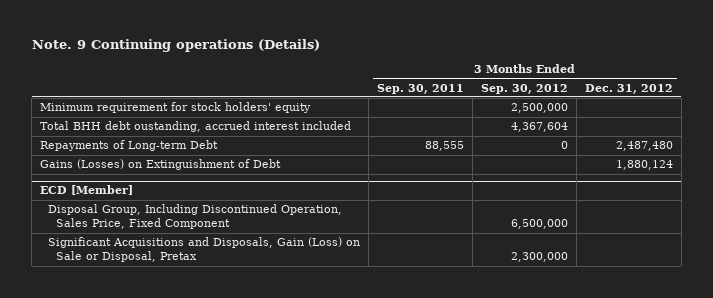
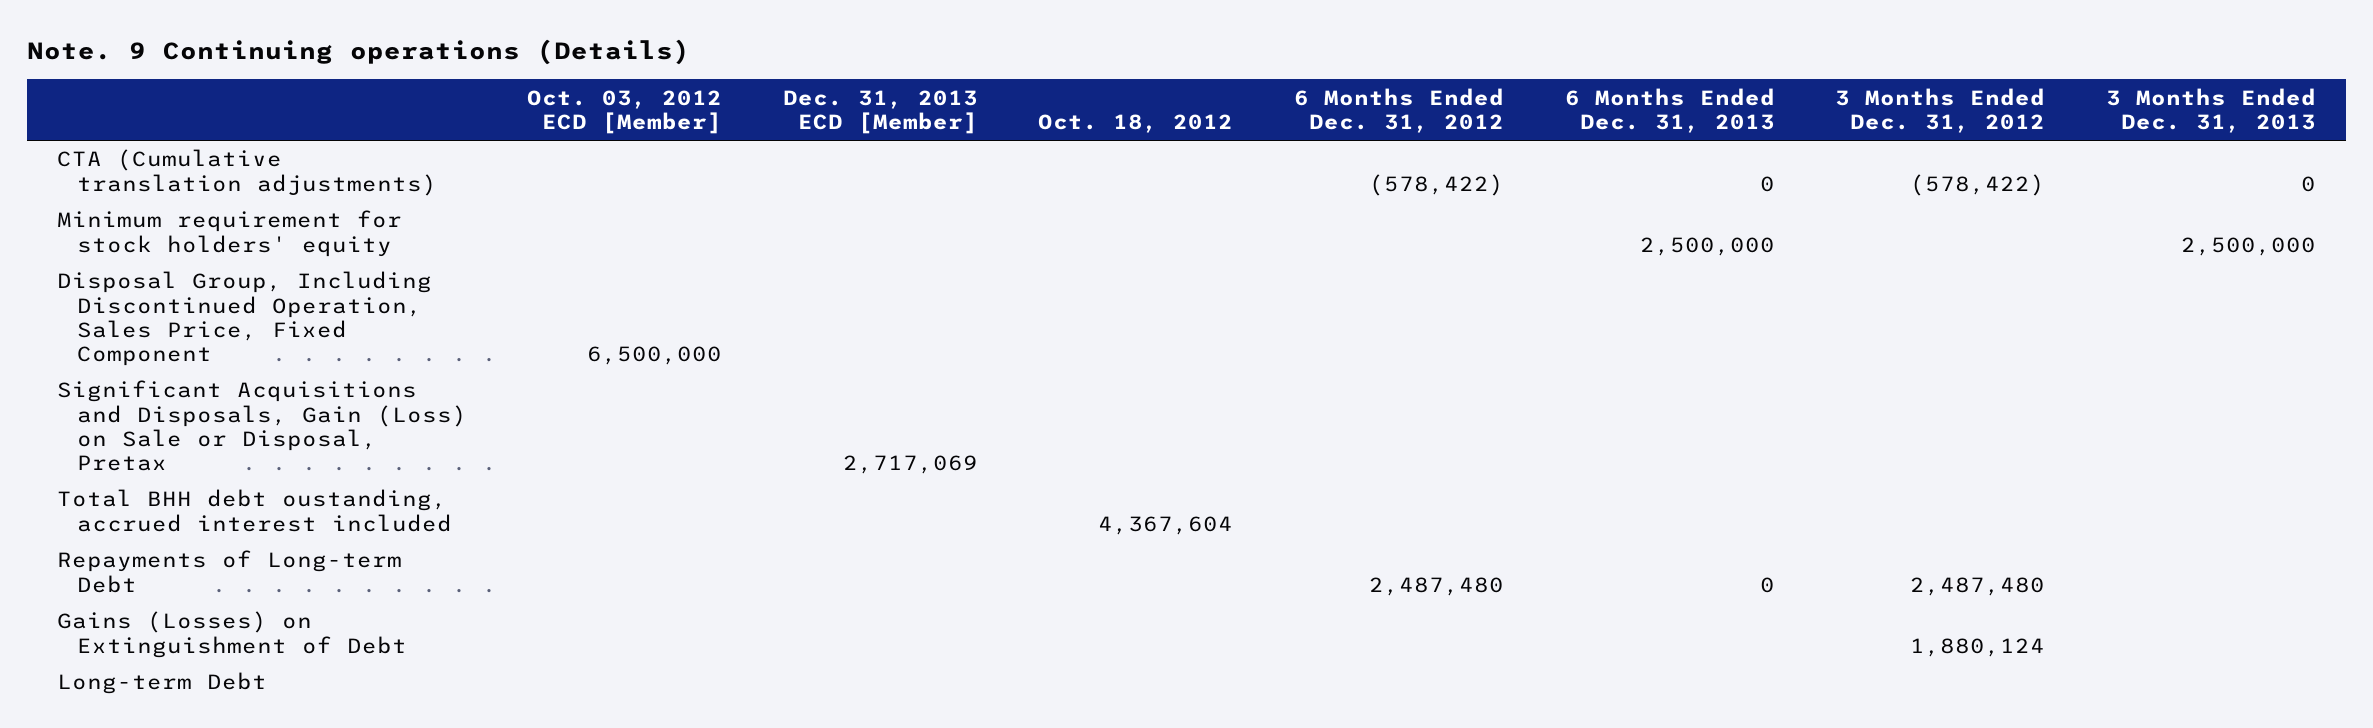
[376,83,464,94] Sep. 30, 2011 -> none
[480,83,568,94] Sep. 30, 2012 -> none
none -> [527,89,723,134] Oct. 03, 2012 ECD [Member]
none -> [782,89,978,134] Dec. 31, 2013 ECD [Member]
none -> [1038,113,1234,133] Oct. 18, 2012
none -> [1294,87,1505,133] 6 Months Ended Dec. 31, 2012
none -> [1564,87,1775,133] 6 Months Ended Dec. 31, 2013
none -> [2106,87,2317,133] 3 Months Ended Dec. 31, 2013
none -> [57,149,437,196] CTA (Cumulative translation adjustments)
none -> [57,271,433,367] Disposal Group, Including Discontinued Operation, Sales Price, Fixed Component
none -> [57,380,467,472] Significant Acquisitions and Disposals, Gain (Loss) on Sale or Disposal, Pretax
[40,185,134,196] ECD [Member] -> none
[48,204,343,230] Disposal Group, Including Discontinued Operation, Sales Price, Fixed Component -> none
[48,237,361,263] Significant Acquisitions and Disposals, Gain (Loss) on Sale or Disposal, Pretax -> none
none -> [57,672,268,695] Long-term Debt

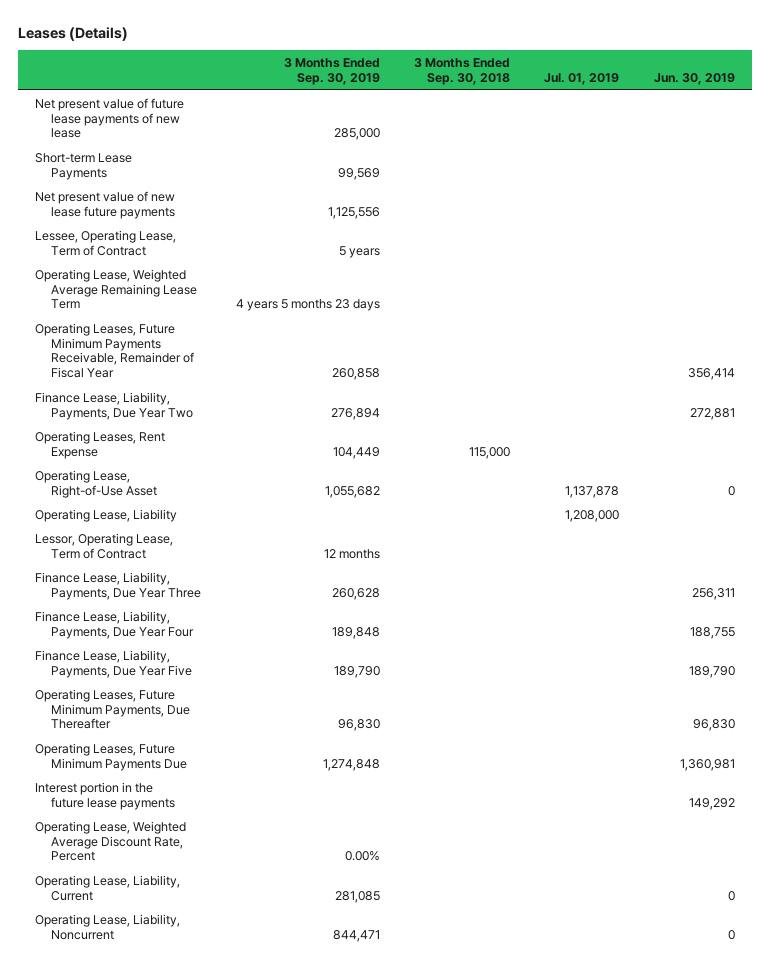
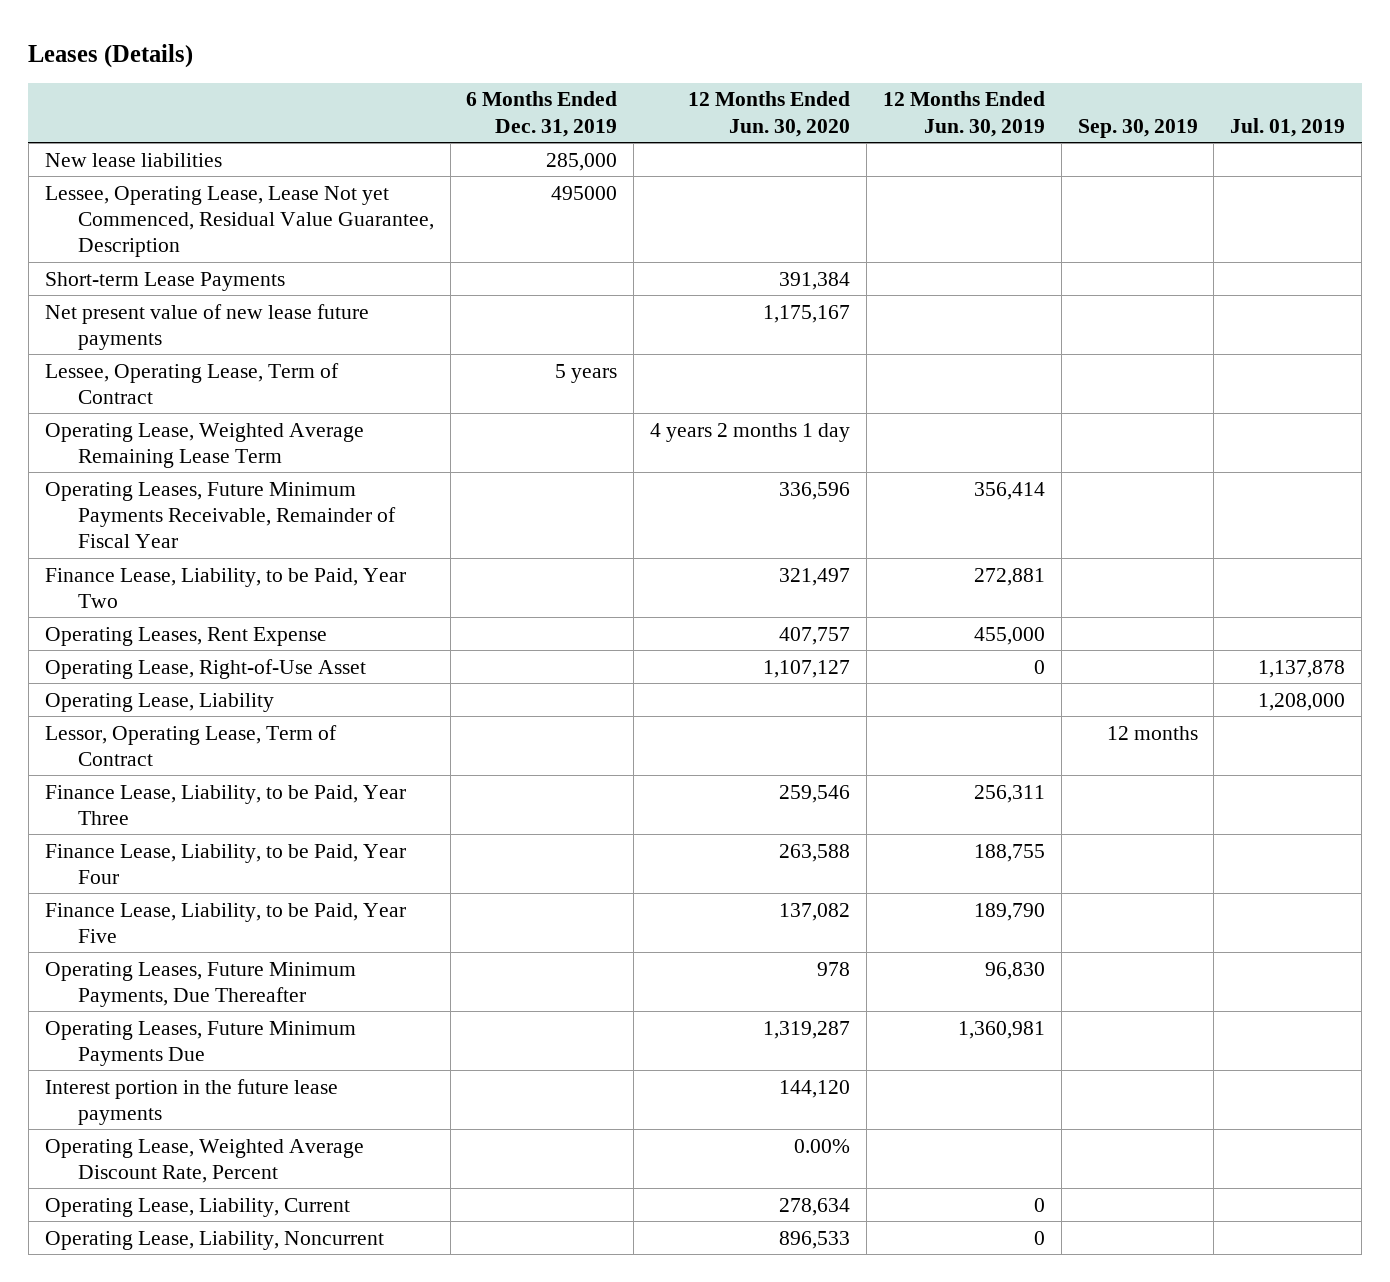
[283,58,380,85] 3 Months Ended Sep. 30, 2019 -> none
[413,58,510,85] 3 Months Ended Sep. 30, 2018 -> none
[653,72,735,85] Jun. 30, 2019 -> none
none -> [466,91,618,137] 6 Months Ended Dec. 31, 2019
none -> [688,91,851,137] 12 Months Ended Jun. 30, 2020
none -> [882,91,1045,137] 12 Months Ended Jun. 30, 2019
none -> [1077,118,1198,138] Sep. 30, 2019
[35,97,185,139] Net present value of future lease payments of new lease -> none
none -> [44,152,222,167] New lease liabilities
none -> [44,185,434,257] Lessee, Operating Lease, Lease Not yet Commenced, Residual Value Guarantee, Description
[35,391,194,420] Finance Lease, Liability, Payments, Due Year Two -> [44,567,406,608] Finance Lease, Liability, to be Paid, Year Two
[35,571,202,600] Finance Lease, Liability, Payments, Due Year Three -> [44,784,406,825] Finance Lease, Liability, to be Paid, Year Three
[35,610,195,639] Finance Lease, Liability, Payments, Due Year Four -> [44,843,406,884] Finance Lease, Liability, to be Paid, Year Four
[35,649,193,678] Finance Lease, Liability, Payments, Due Year Five -> [44,902,406,943] Finance Lease, Liability, to be Paid, Year Five

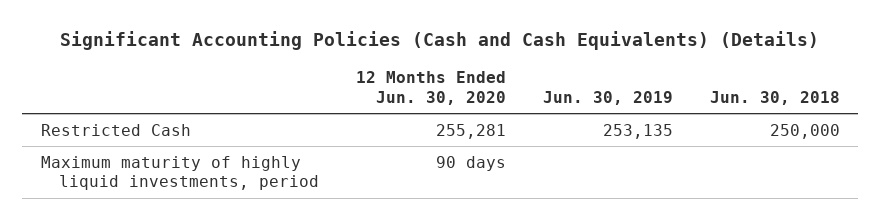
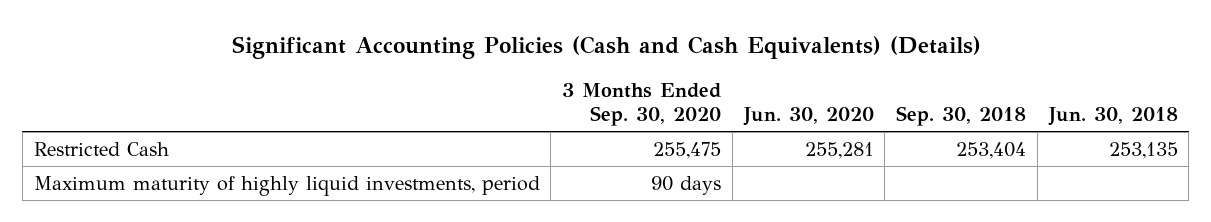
[355,70,506,105] 12 Months Ended Jun. 30, 2020 -> none
[542,90,673,105] Jun. 30, 2019 -> none
none -> [562,83,722,126] 3 Months Ended Sep. 30, 2020
none -> [742,106,874,126] Jun. 30, 2020
none -> [896,105,1027,126] Sep. 30, 2018
[769,123,840,139] 250,000 -> [1108,141,1178,159] 253,135

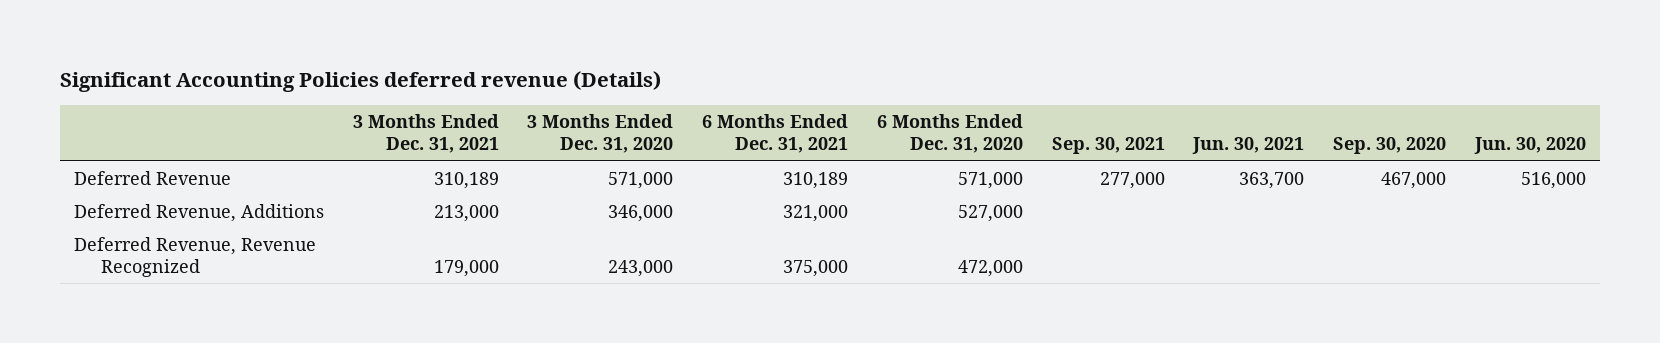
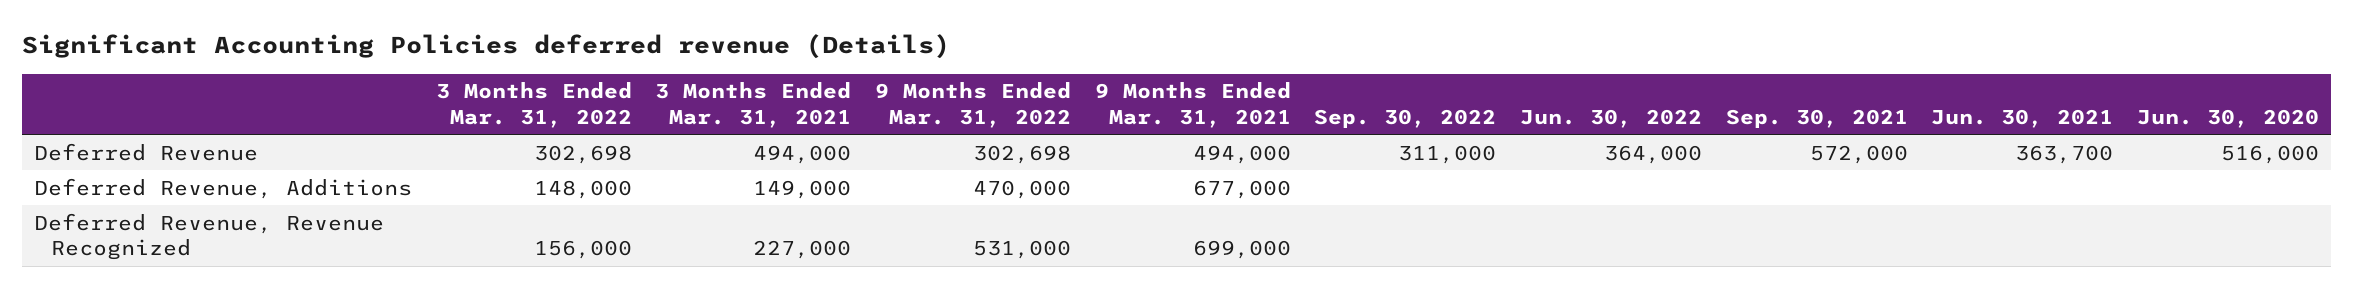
[352,114,499,154] 3 Months Ended Dec. 31, 2021 -> none
[527,114,674,154] 3 Months Ended Dec. 31, 2020 -> none
[702,114,849,154] 6 Months Ended Dec. 31, 2021 -> none
[876,114,1023,154] 6 Months Ended Dec. 31, 2020 -> none
[1333,137,1447,155] Sep. 30, 2020 -> none
none -> [435,82,632,128] 3 Months Ended Mar. 31, 2022
none -> [655,82,852,128] 3 Months Ended Mar. 31, 2021
none -> [875,82,1072,128] 9 Months Ended Mar. 31, 2022
none -> [1094,82,1291,128] 9 Months Ended Mar. 31, 2021
none -> [1314,108,1497,128] Sep. 30, 2022
none -> [1519,108,1702,128] Jun. 30, 2022
[1099,171,1165,189] 277,000 -> [1809,144,1908,164] 572,000

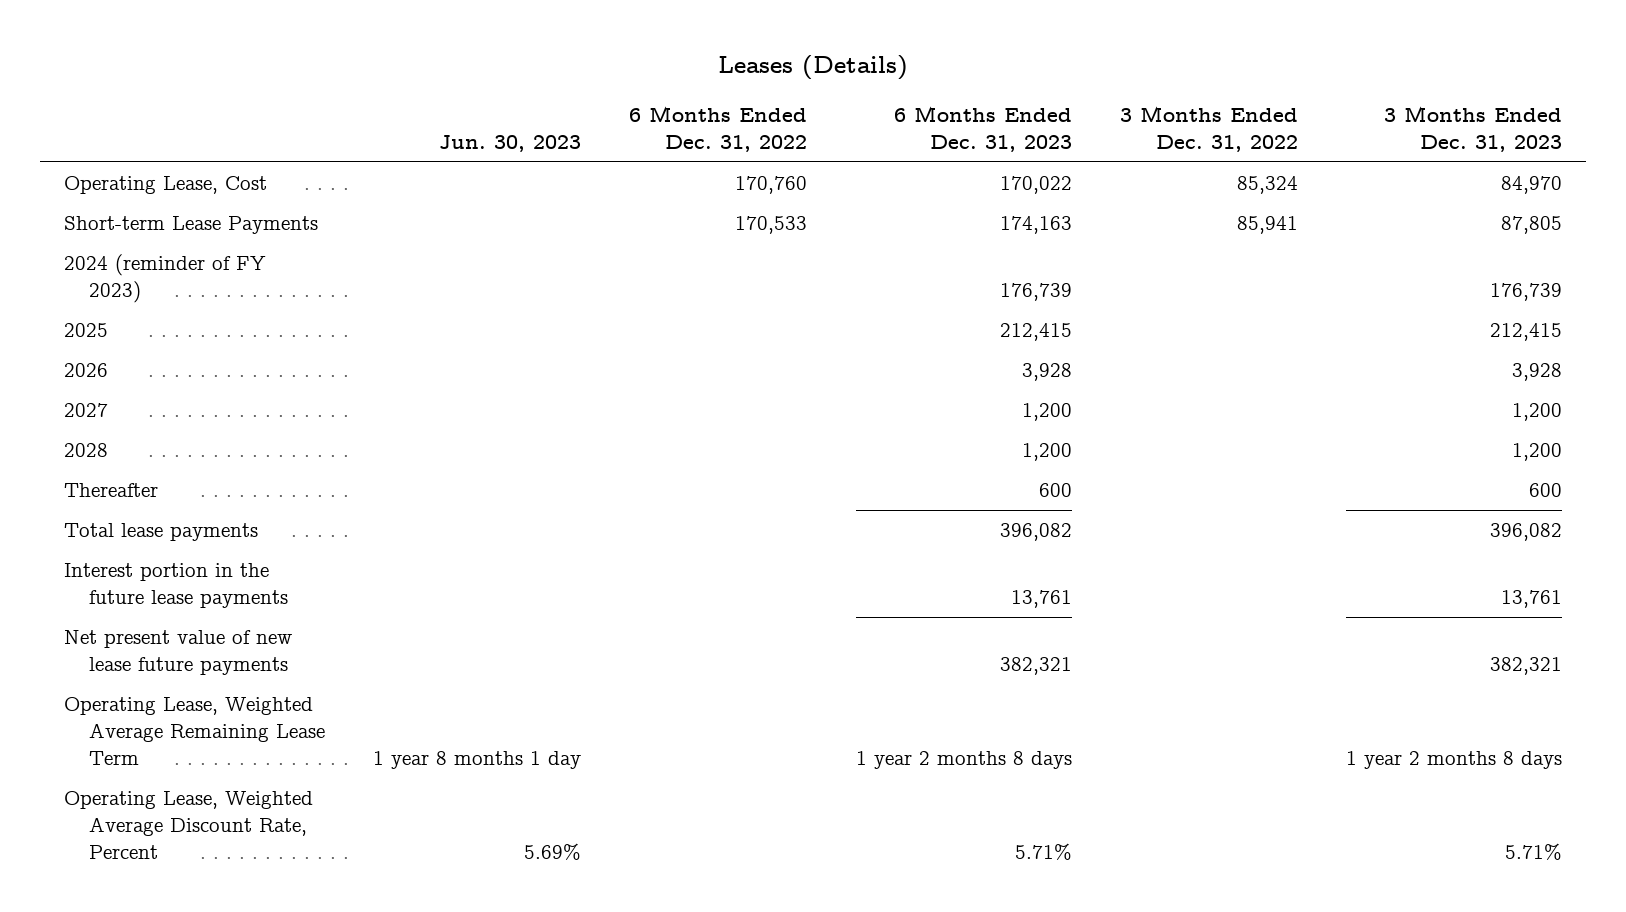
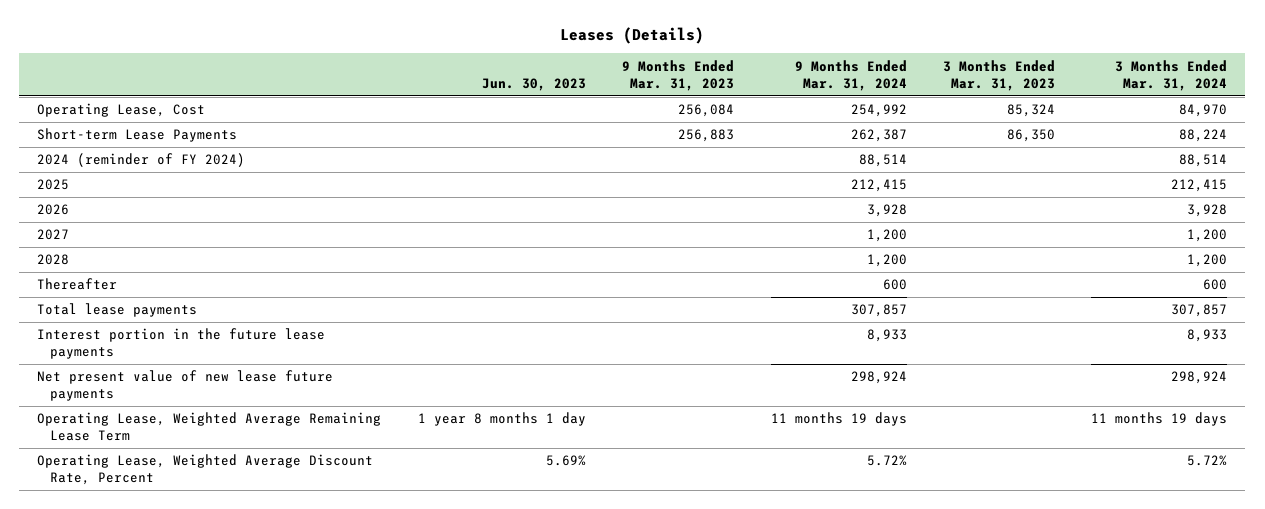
[629,105,808,152] 6 Months Ended Dec. 31, 2022 -> none
[893,105,1072,152] 6 Months Ended Dec. 31, 2023 -> none
[1119,105,1298,152] 3 Months Ended Dec. 31, 2022 -> none
[1383,105,1562,152] 3 Months Ended Dec. 31, 2023 -> none
none -> [622,59,735,91] 9 Months Ended Mar. 31, 2023
none -> [794,59,907,91] 9 Months Ended Mar. 31, 2024
none -> [942,59,1055,91] 3 Months Ended Mar. 31, 2023
none -> [1115,59,1228,91] 3 Months Ended Mar. 31, 2024
[64,254,267,304] 2024 (reminder of FY 2023) -> [37,153,246,168] 2024 (reminder of FY 2024)

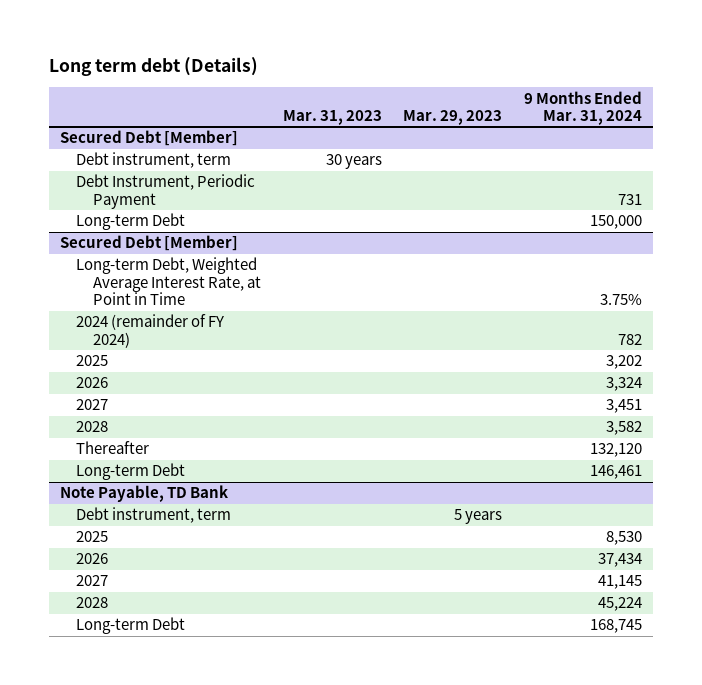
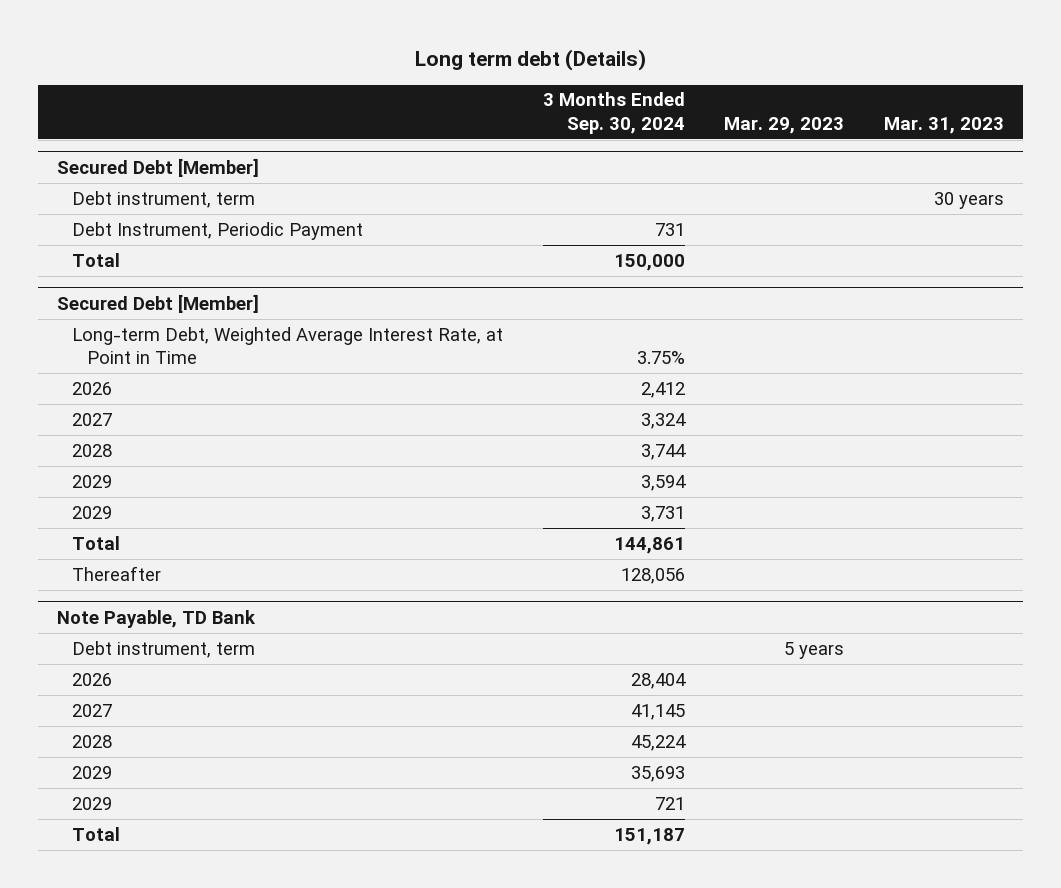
[524,90,643,126] 9 Months Ended Mar. 31, 2024 -> none
none -> [542,92,685,134] 3 Months Ended Sep. 30, 2024
[76,213,186,231] Long-term Debt -> [72,252,121,267] Total
[76,314,225,348] 2024 (remainder of FY 2024) -> none
[76,355,109,367] 2025 -> none
none -> [72,474,113,488] 2029
none -> [72,505,113,519] 2029
none -> [72,535,121,550] Total
[76,463,186,481] Long-term Debt -> none
[76,531,109,543] 2025 -> none
none -> [72,765,113,779] 2029
none -> [72,796,113,810] 2029
[76,617,186,635] Long-term Debt -> [72,826,121,841] Total

